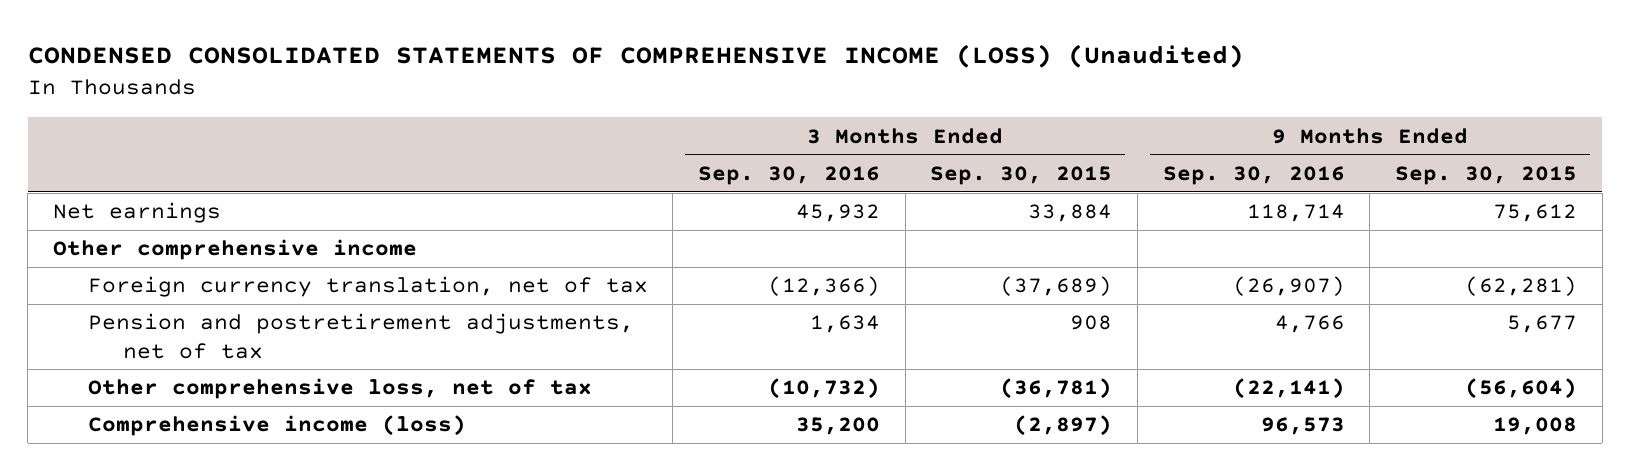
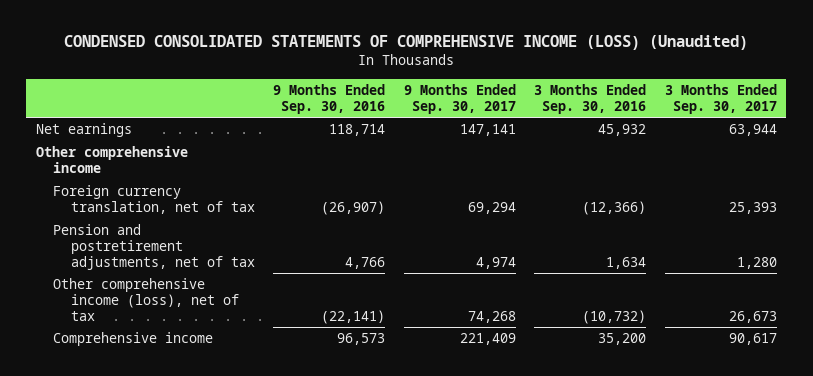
[930,165,1113,185] Sep. 30, 2015 -> none
[1395,165,1578,185] Sep. 30, 2015 -> none
none -> [403,84,516,114] 9 Months Ended Sep. 30, 2017
none -> [664,84,777,114] 3 Months Ended Sep. 30, 2017
[87,378,592,400] Other comprehensive loss, net of tax -> [53,278,239,321] Other comprehensive income (loss), net of tax
[87,415,466,437] Comprehensive income (loss) -> [53,332,214,347] Comprehensive income

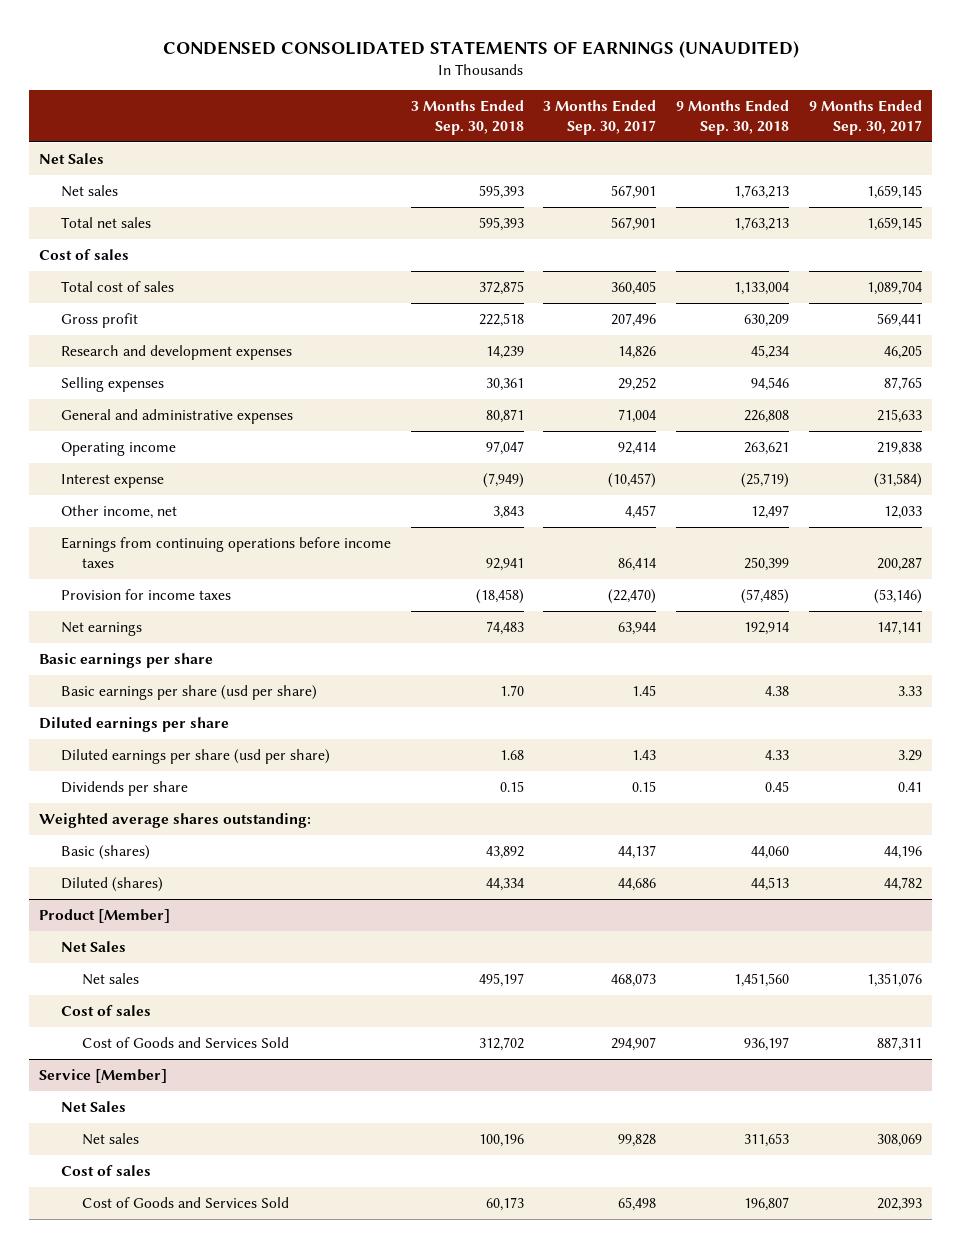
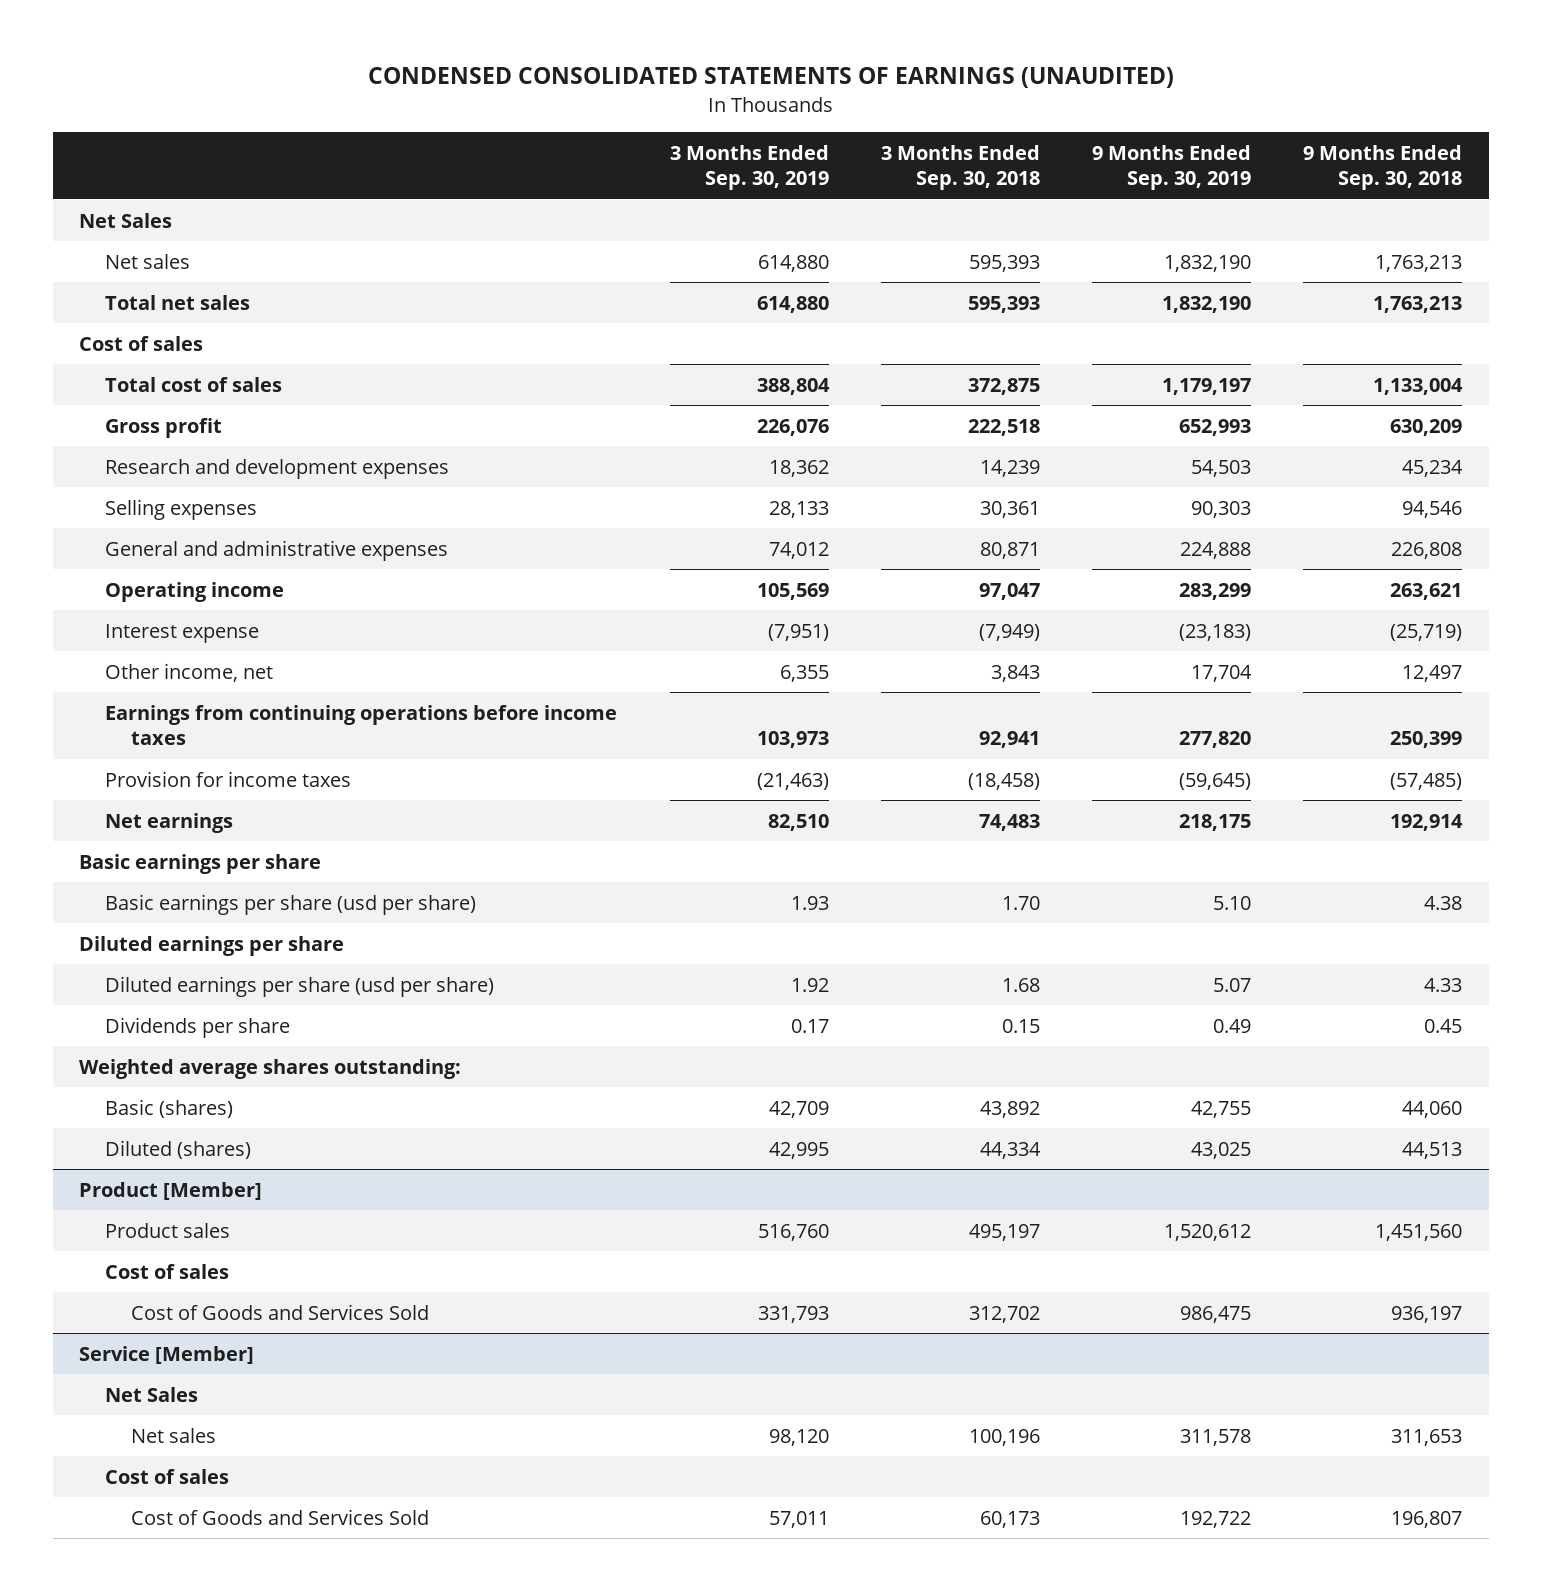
[543,100,657,136] 3 Months Ended Sep. 30, 2017 -> none
[808,100,922,136] 9 Months Ended Sep. 30, 2017 -> none
none -> [669,144,829,191] 3 Months Ended Sep. 30, 2019
none -> [1092,144,1252,191] 9 Months Ended Sep. 30, 2019
[60,940,126,952] Net Sales -> none
[82,972,140,985] Net sales -> [105,1222,231,1238] Product sales

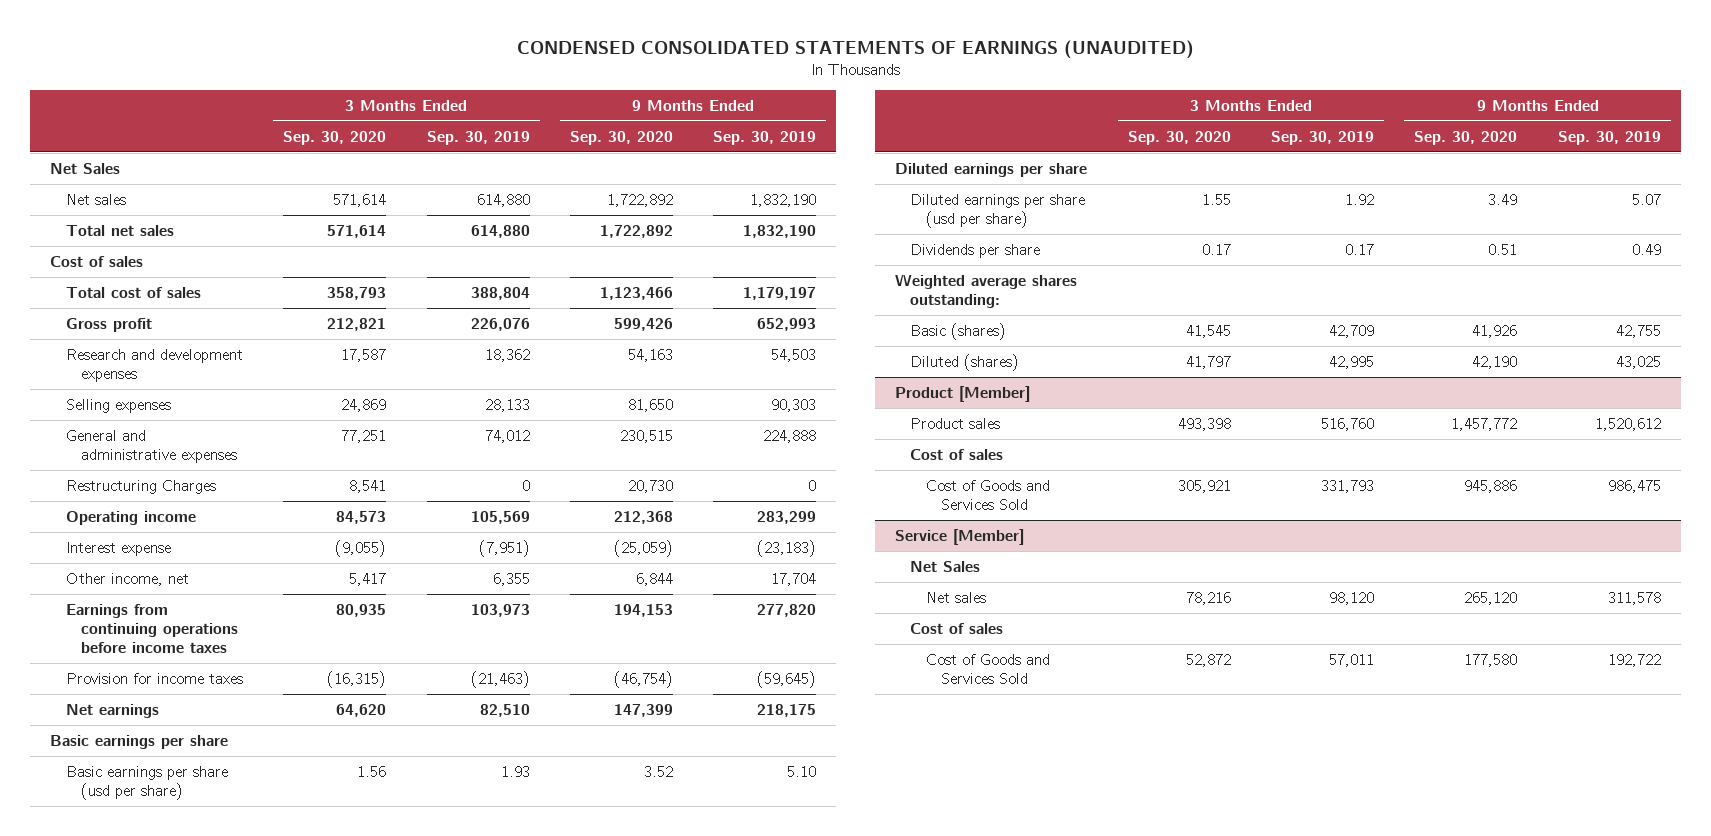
[880,144,1040,191] 3 Months Ended Sep. 30, 2018 -> none
[1303,144,1463,191] 9 Months Ended Sep. 30, 2018 -> none
none -> [283,130,387,145] Sep. 30, 2020
none -> [569,130,673,145] Sep. 30, 2020
none -> [65,479,216,494] Restructuring Charges

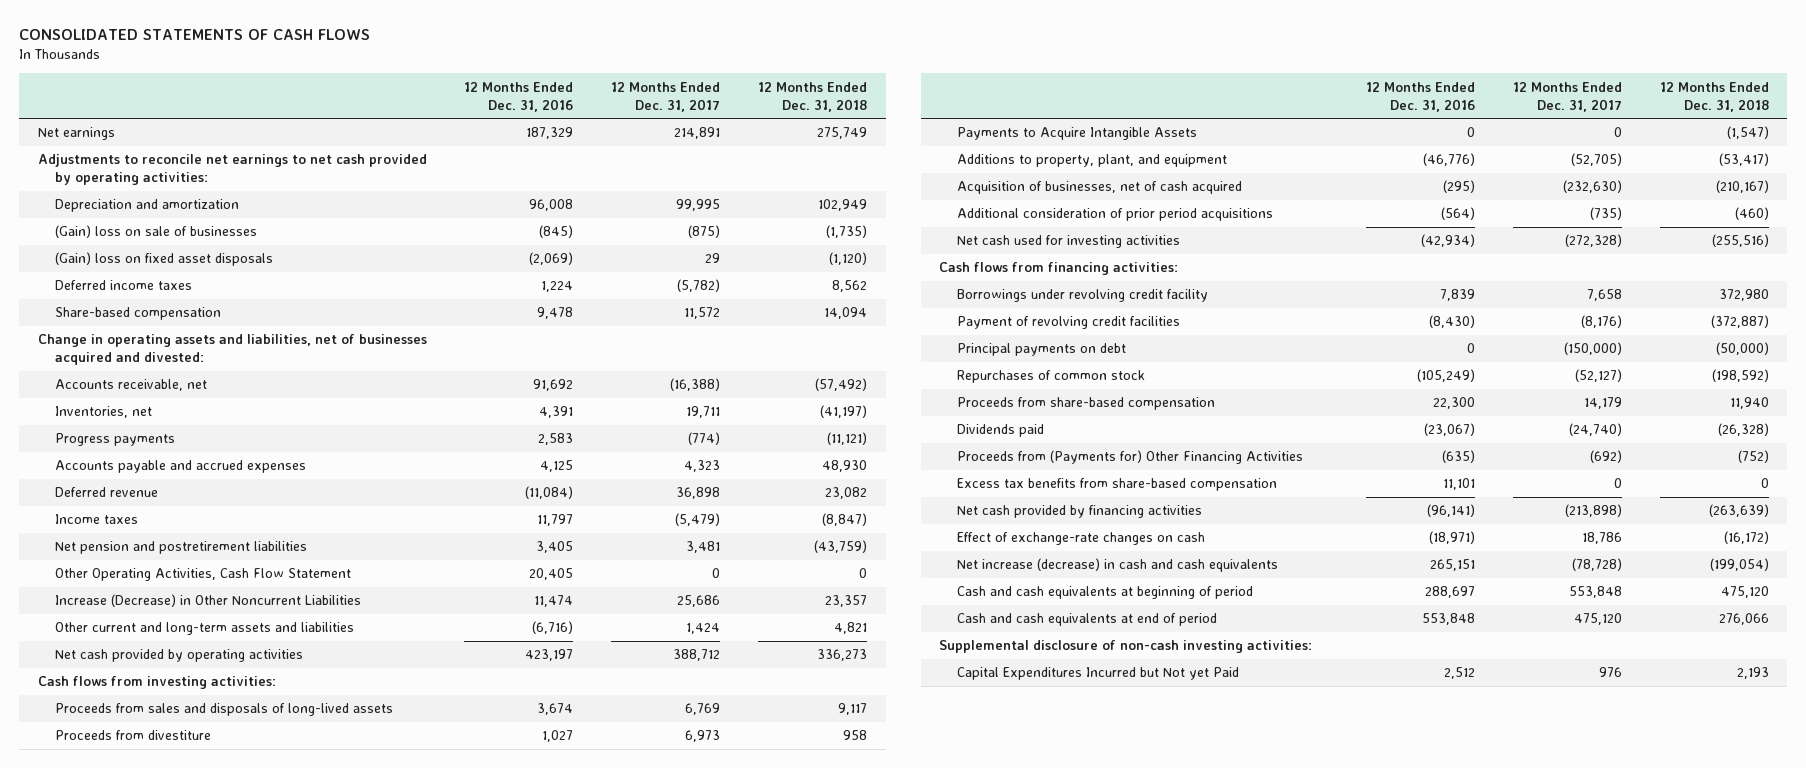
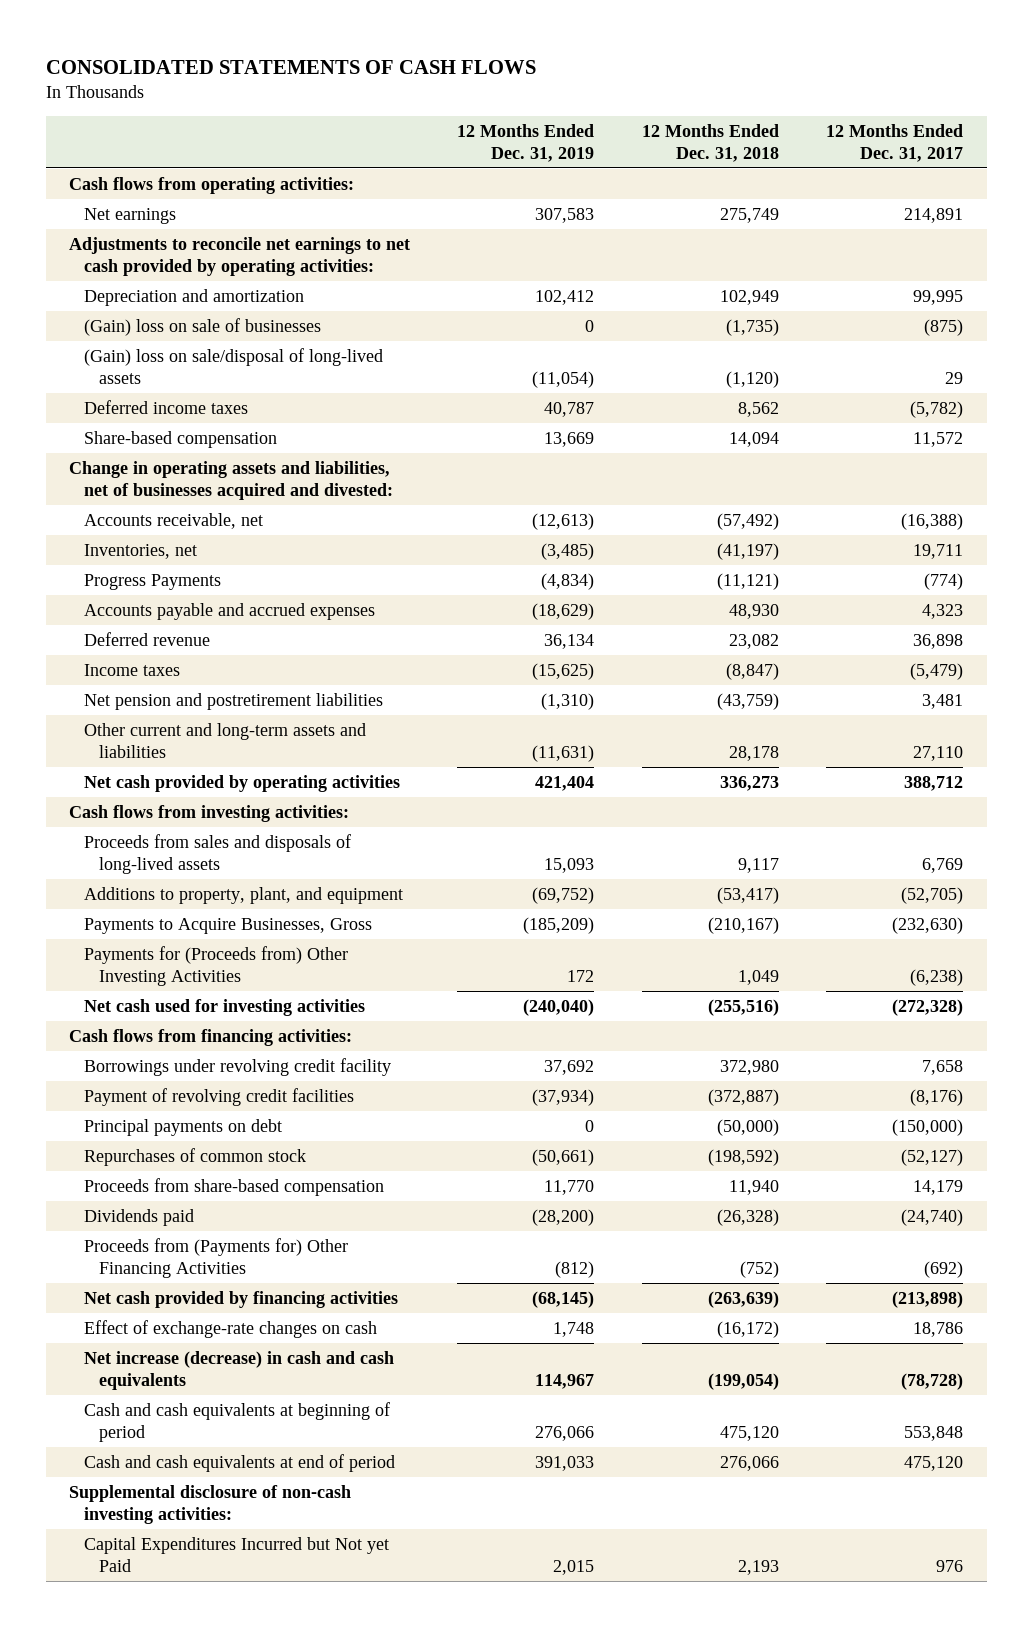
[464,81,574,112] 12 Months Ended Dec. 31, 2016 -> none
none -> [457,123,595,162] 12 Months Ended Dec. 31, 2019
none -> [69,177,355,195] Cash flows from operating activities:
[55,252,274,267] (Gain) loss on fixed asset disposals -> [84,348,384,384] (Gain) loss on sale/disposal of long-lived assets
[55,433,176,447] Progress payments -> [84,574,222,591] Progress Payments
[55,568,352,582] Other Operating Activities, Cash Flow Statement -> none
[55,594,362,608] Increase (Decrease) in Other Noncurrent Liabilities -> none
[685,623,720,635] 1,424 -> [912,745,963,761] 27,110
[833,622,867,635] 4,821 -> [728,745,779,761] 28,178
[55,730,212,741] Proceeds from divestiture -> none
[957,127,1198,141] Payments to Acquire Intangible Assets -> none
[957,208,1274,222] Additional consideration of prior period acquisitions -> none
[957,181,1243,195] Acquisition of businesses, net of cash acquired -> [84,918,373,935] Payments to Acquire Businesses, Gross
none -> [84,946,349,986] Payments for (Proceeds from) Other Investing Activities
[957,478,1278,492] Excess tax benefits from share-based compensation -> none

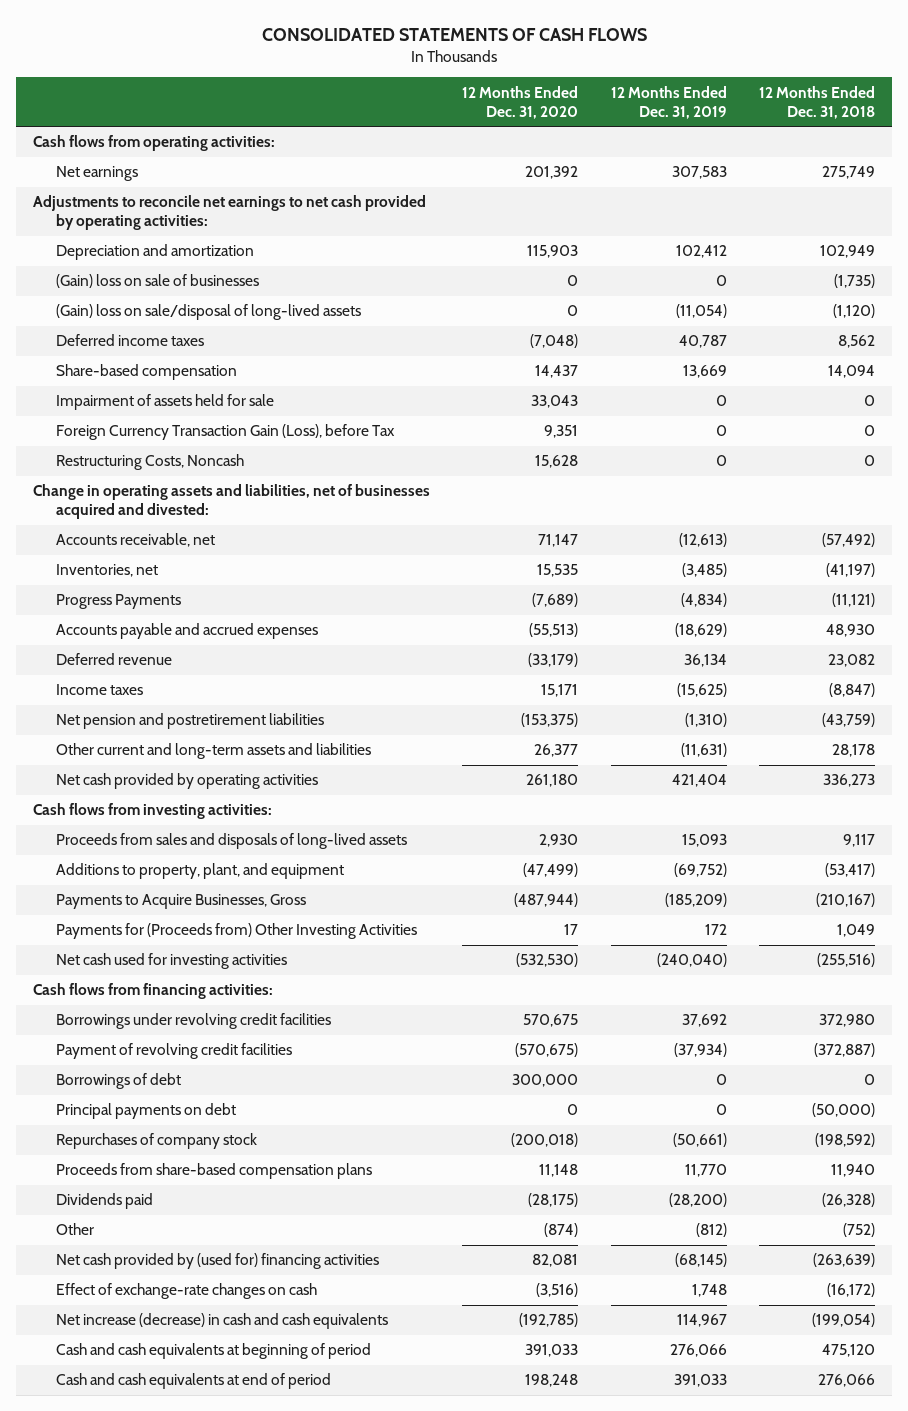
[825,123,963,162] 12 Months Ended Dec. 31, 2017 -> none
none -> [462,85,579,119] 12 Months Ended Dec. 31, 2020
none -> [55,394,274,411] Impairment of assets held for sale
none -> [55,424,395,441] Foreign Currency Transaction Gain (Loss), before Tax
none -> [55,454,244,471] Restructuring Costs, Noncash
[84,1058,392,1077] Borrowings under revolving credit facility -> [55,1013,331,1030] Borrowings under revolving credit facilities
none -> [55,1073,181,1090] Borrowings of debt
[84,1148,307,1167] Repurchases of common stock -> [55,1133,257,1150] Repurchases of company stock
[84,1178,385,1197] Proceeds from share-based compensation -> [55,1163,372,1180] Proceeds from share-based compensation plans
[84,1238,349,1278] Proceeds from (Payments for) Other Financing Activities -> [55,1223,94,1236] Other
[84,1291,399,1309] Net cash provided by financing activities -> [55,1253,379,1270] Net cash provided by (used for) financing activities
[69,1485,352,1524] Supplemental disclosure of non-cash investing activities: -> none
[84,1537,390,1572] Capital Expenditures Incurred but Not yet Paid -> none

